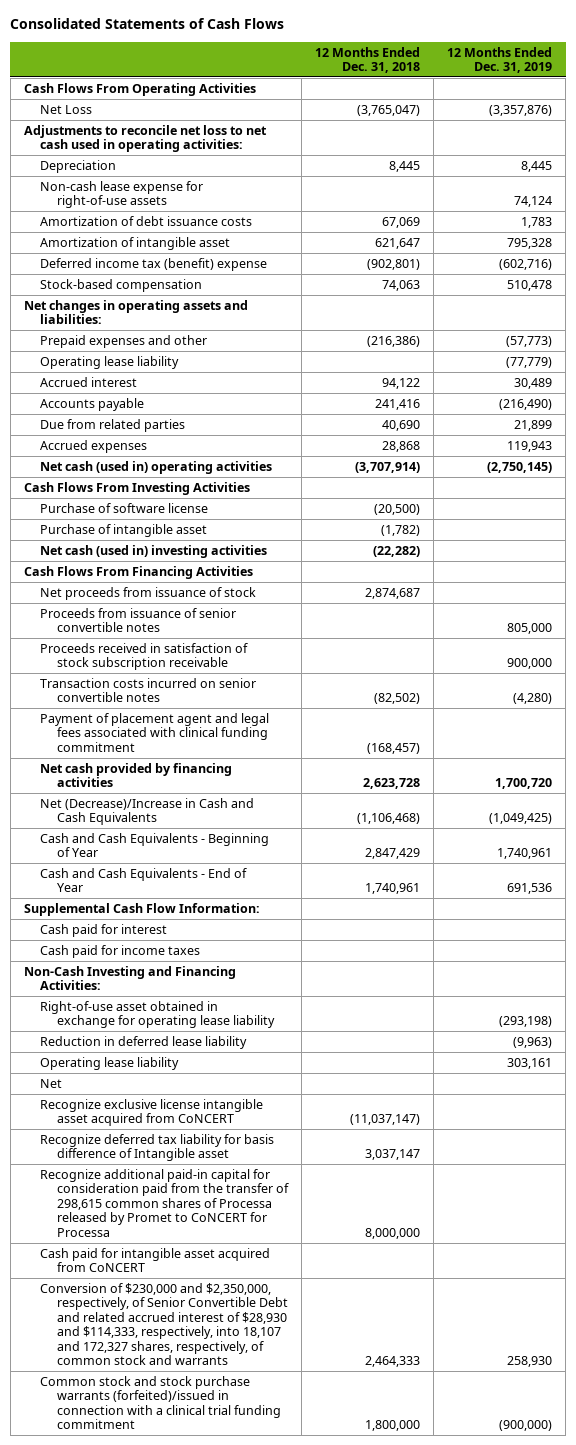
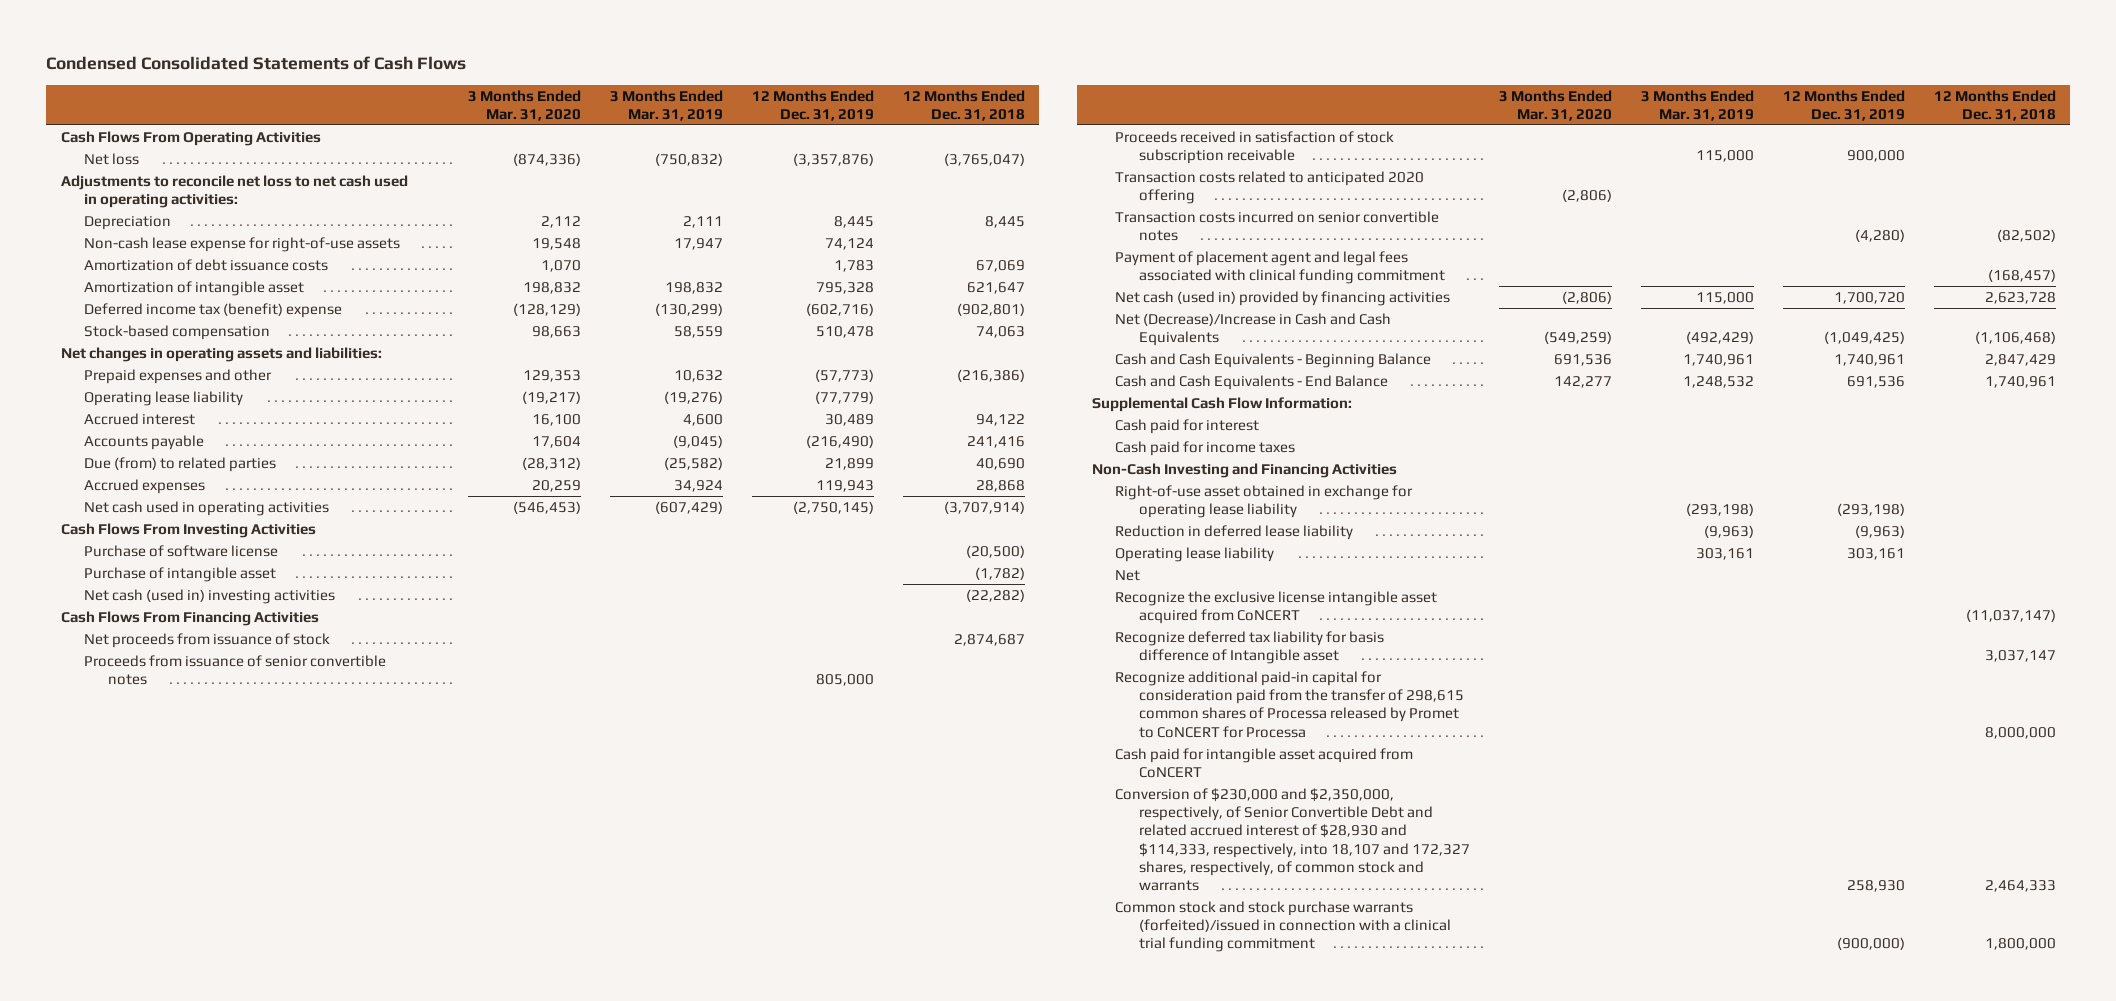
[10,18,285,30] Consolidated Statements of Cash Flows -> [46,56,467,71] Condensed Consolidated Statements of Cash Flows
none -> [467,89,581,121] 3 Months Ended Mar. 31, 2020
none -> [609,89,723,121] 3 Months Ended Mar. 31, 2019
[40,104,93,114] Net Loss -> [84,152,140,165] Net loss
[40,418,186,432] Due from related parties -> [84,456,277,472] Due (from) to related parties
[40,460,273,474] Net cash (used in) operating activities -> [84,500,330,516] Net cash used in operating activities
none -> [1115,170,1425,205] Transaction costs related to anticipated 2020 offering
[40,762,233,788] Net cash provided by financing activities -> [1115,290,1451,306] Net cash (used in) provided by financing activities
[40,832,270,858] Cash and Cash Equivalents - Beginning of Year -> [1115,352,1432,368] Cash and Cash Equivalents - Beginning Balance
[40,867,248,893] Cash and Cash Equivalents - End of Year -> [1115,374,1389,390] Cash and Cash Equivalents - End Balance
[23,965,236,991] Non-Cash Investing and Financing Activities: -> [1091,462,1397,478] Non-Cash Investing and Financing Activities
[40,1098,264,1127] Recognize exclusive license intangible asset acquired from CoNCERT -> [1115,590,1438,625] Recognize the exclusive license intangible asset acquired from CoNCERT

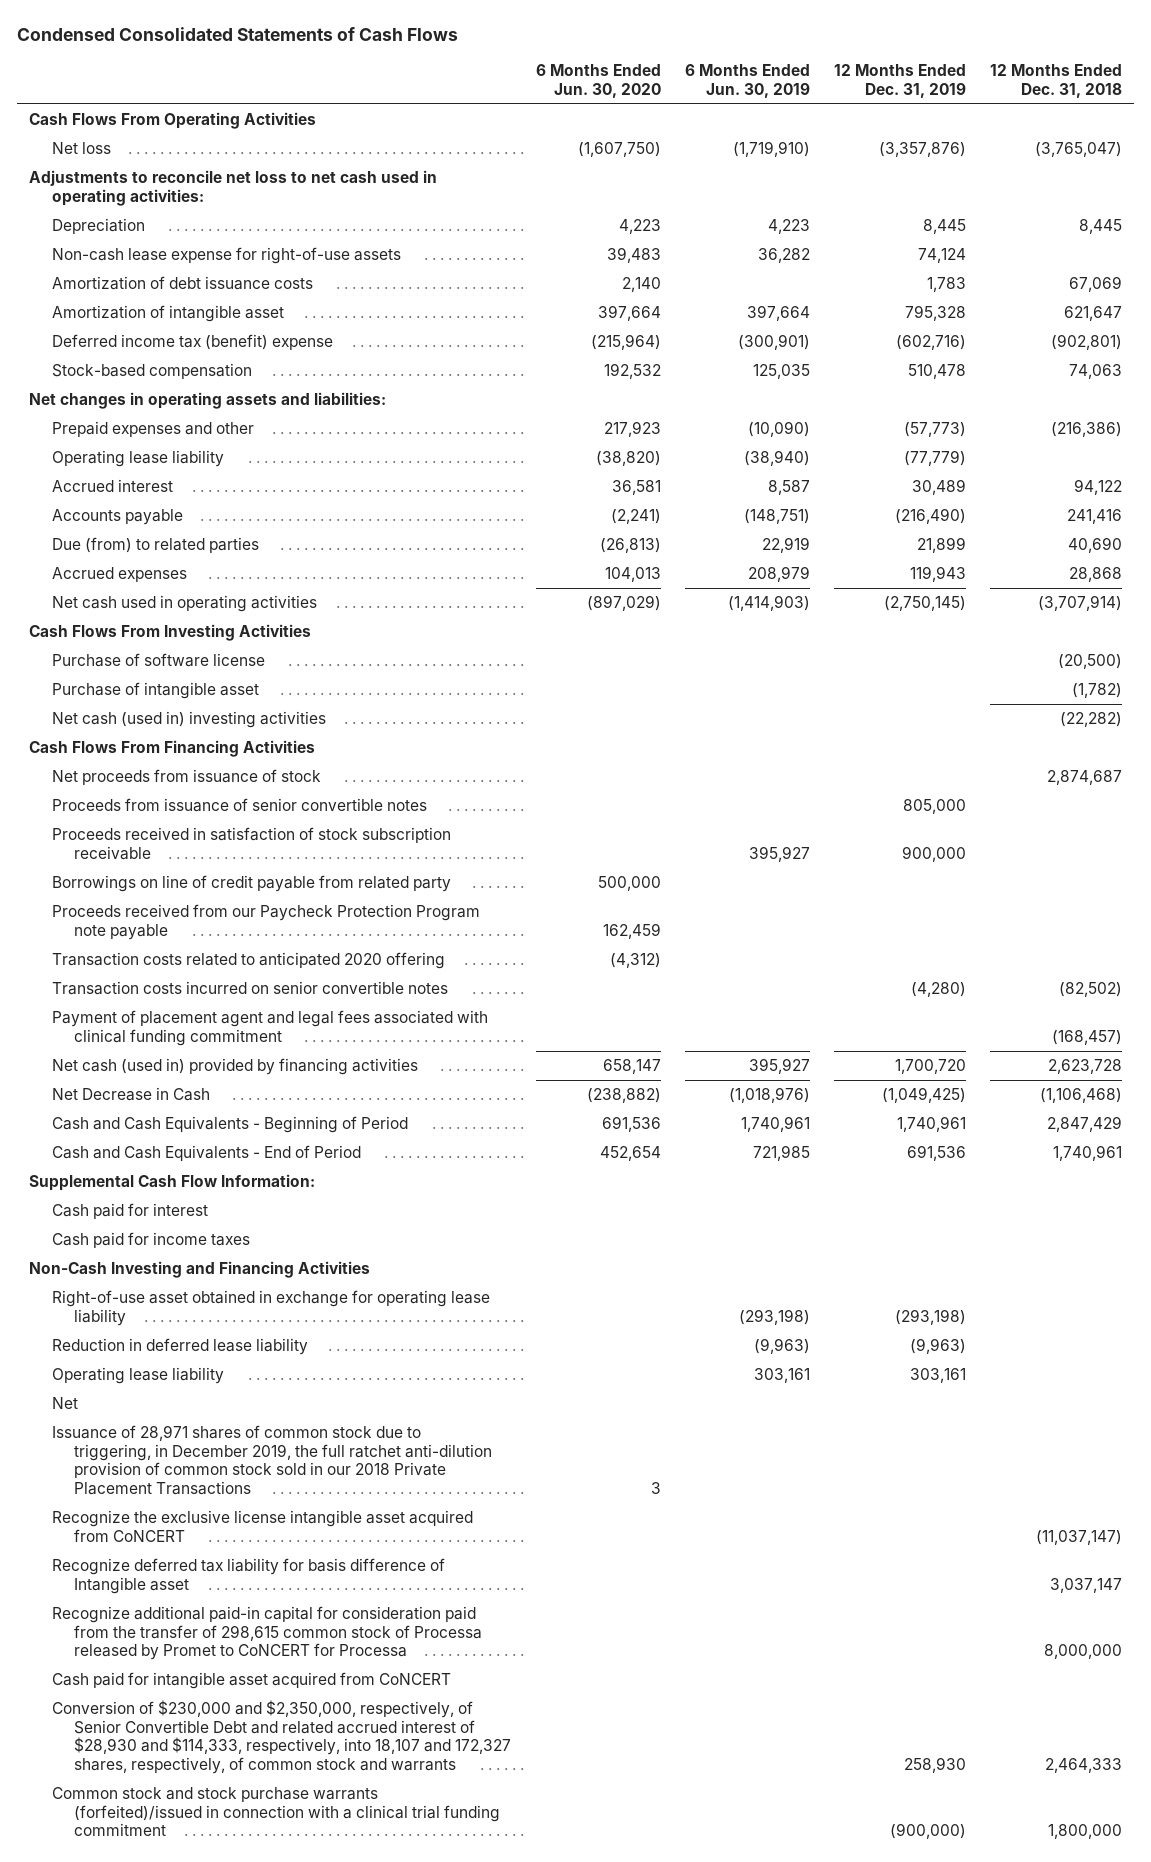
[467,89,581,121] 3 Months Ended Mar. 31, 2020 -> none
[609,89,723,121] 3 Months Ended Mar. 31, 2019 -> none
none -> [535,64,661,98] 6 Months Ended Jun. 30, 2020
none -> [684,64,810,98] 6 Months Ended Jun. 30, 2019
none -> [51,875,451,893] Borrowings on line of credit payable from related party
none -> [51,904,480,940] Proceeds received from our Paycheck Protection Program note payable
[1115,312,1392,347] Net (Decrease)/Increase in Cash and Cash Equivalents -> [51,1087,210,1102] Net Decrease in Cash
[1115,352,1432,368] Cash and Cash Equivalents - Beginning Balance -> [51,1116,408,1134] Cash and Cash Equivalents - Beginning of Period
[1115,374,1389,390] Cash and Cash Equivalents - End Balance -> [51,1145,361,1162] Cash and Cash Equivalents - End of Period
none -> [51,1425,493,1496] Issuance of 28,971 shares of common stock due to triggering, in December 2019, the full ratchet anti-dilution provision of common stock sold in our 2018 Private Placement Transactions
[1115,670,1464,738] Recognize additional paid-in capital for consideration paid from the transfer of 298,615 common shares of Processa released by Promet to CoNCERT for Processa -> [51,1606,483,1661] Recognize additional paid-in capital for consideration paid from the transfer of 298,615 common stock of Processa released by Promet to CoNCERT for Processa

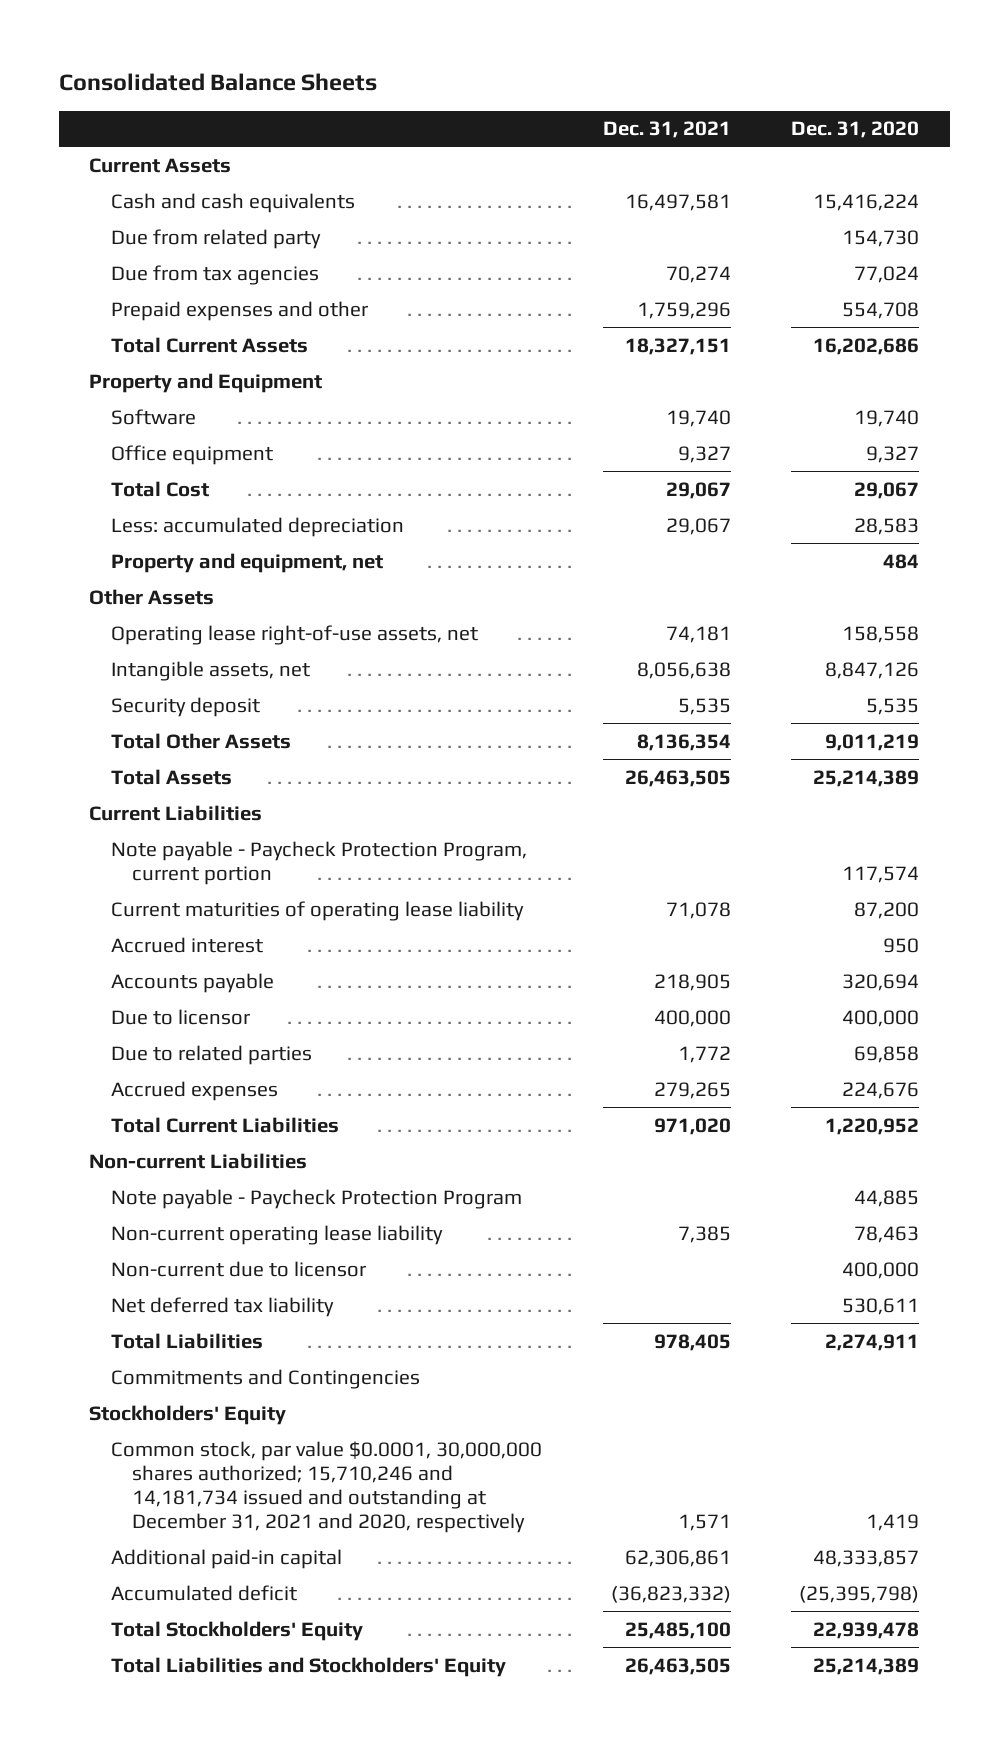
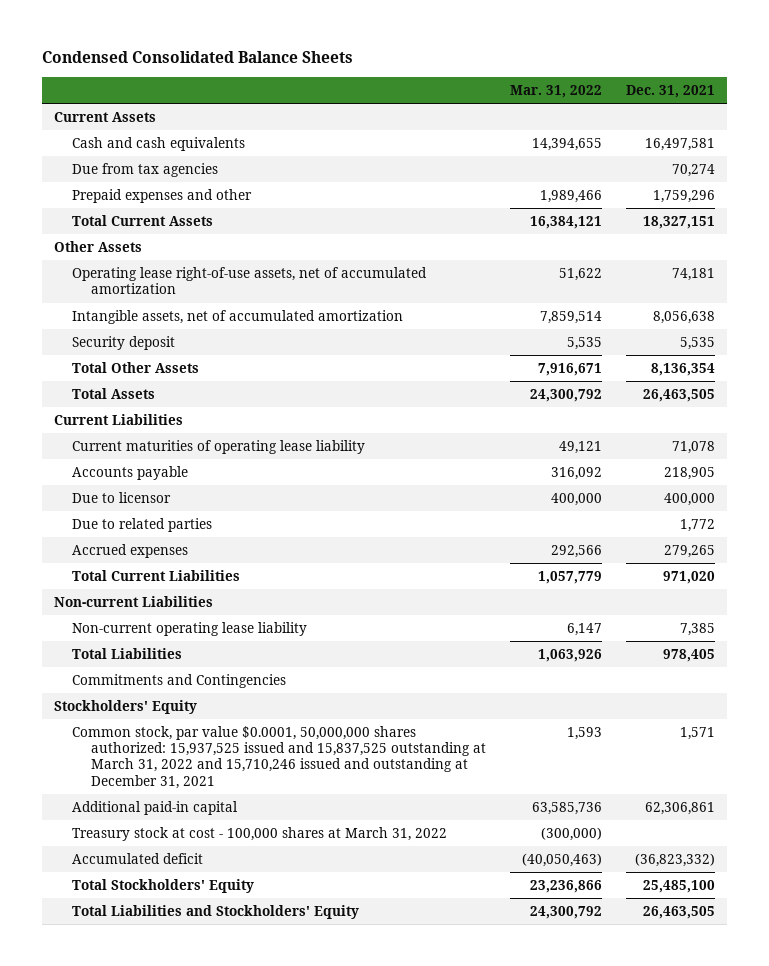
[58,73,377,92] Consolidated Balance Sheets -> [42,51,354,64] Condensed Consolidated Balance Sheets
[791,121,920,139] Dec. 31, 2020 -> none
none -> [509,84,602,98] Mar. 31, 2022
[110,228,321,249] Due from related party -> none
[88,372,322,393] Property and Equipment -> none
[110,408,196,425] Software -> none
[110,444,273,465] Office equipment -> none
[110,480,209,497] Total Cost -> none
[110,516,404,537] Less: accumulated depreciation -> none
[110,552,383,573] Property and equipment, net -> none
[110,624,478,645] Operating lease right-of-use assets, net -> [72,267,428,295] Operating lease right-of-use assets, net of accumulated amortization
[110,660,310,681] Intangible assets, net -> [72,310,404,325] Intangible assets, net of accumulated amortization
[110,840,527,885] Note payable - Paycheck Protection Program, current portion -> none
[110,936,263,953] Accrued interest -> none
[110,1188,522,1209] Note payable - Paycheck Protection Program -> none
[110,1260,366,1277] Non-current due to licensor -> none
[110,1296,334,1317] Net deferred tax liability -> none
[110,1440,542,1533] Common stock, par value $0.0001, 30,000,000 shares authorized; 15,710,246 and 14,181,734 issued and outstanding at December 31, 2021 and 2020, respectively -> [72,726,486,789] Common stock, par value $0.0001, 50,000,000 shares authorized: 15,937,525 issued and 15,837,525 outstanding at March 31, 2022 and 15,710,246 issued and outstanding at December 31, 2021
none -> [72,827,448,842] Treasury stock at cost - 100,000 shares at March 31, 2022

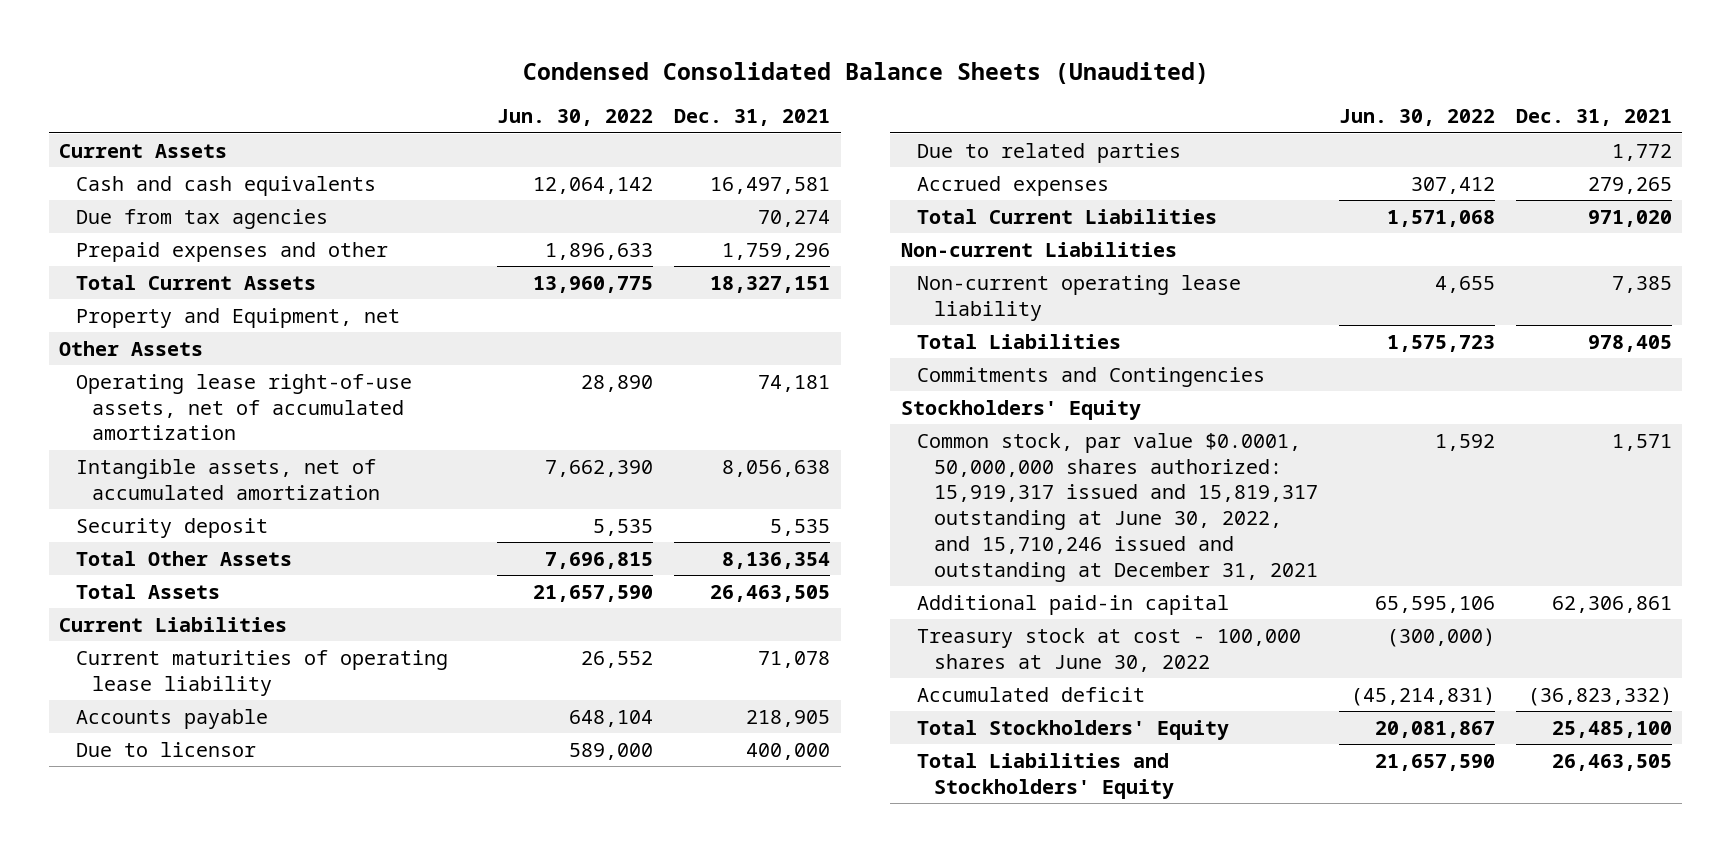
[42,51,354,64] Condensed Consolidated Balance Sheets -> [522,61,1209,84] Condensed Consolidated Balance Sheets (Unaudited)
[509,84,602,98] Mar. 31, 2022 -> none
none -> [497,109,654,127] Jun. 30, 2022
none -> [75,307,400,328] Property and Equipment, net
[72,726,486,789] Common stock, par value $0.0001, 50,000,000 shares authorized: 15,937,525 issued and 15,837,525 outstanding at March 31, 2022 and 15,710,246 issued and outstanding at December 31, 2021 -> [917,432,1319,583] Common stock, par value $0.0001, 50,000,000 shares authorized: 15,919,317 issued and 15,819,317 outstanding at June 30, 2022, and 15,710,246 issued and outstanding at December 31, 2021
[72,827,448,842] Treasury stock at cost - 100,000 shares at March 31, 2022 -> [917,627,1302,672] Treasury stock at cost - 100,000 shares at June 30, 2022

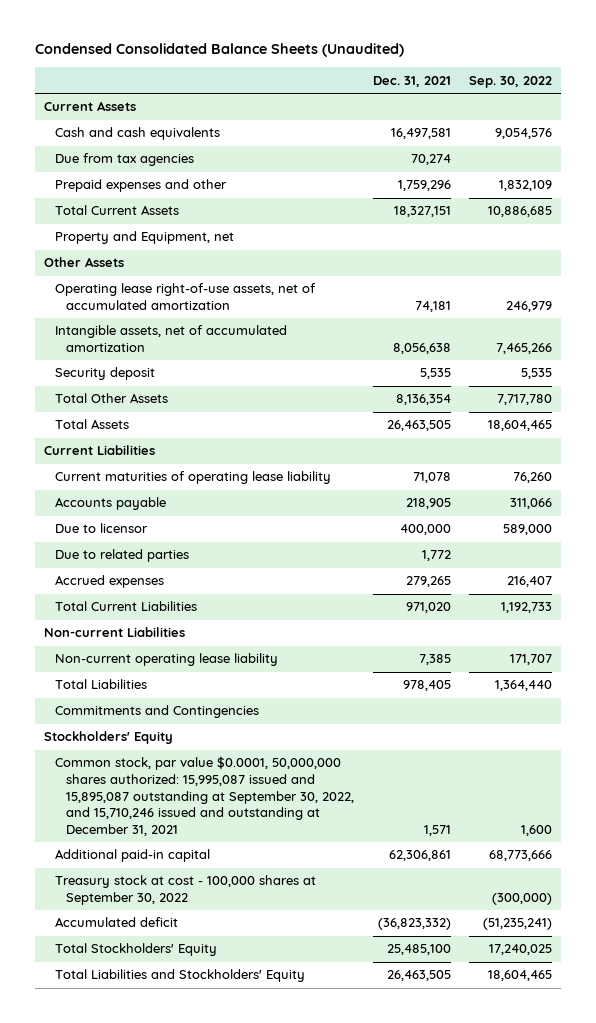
[497,109,654,127] Jun. 30, 2022 -> none
none -> [469,75,553,88] Sep. 30, 2022
[917,432,1319,583] Common stock, par value $0.0001, 50,000,000 shares authorized: 15,919,317 issued and 15,819,317 outstanding at June 30, 2022, and 15,710,246 issued and outstanding at December 31, 2021 -> [54,756,355,836] Common stock, par value $0.0001, 50,000,000 shares authorized: 15,995,087 issued and 15,895,087 outstanding at September 30, 2022, and 15,710,246 issued and outstanding at December 31, 2021
[917,627,1302,672] Treasury stock at cost - 100,000 shares at June 30, 2022 -> [54,875,316,906] Treasury stock at cost - 100,000 shares at September 30, 2022

